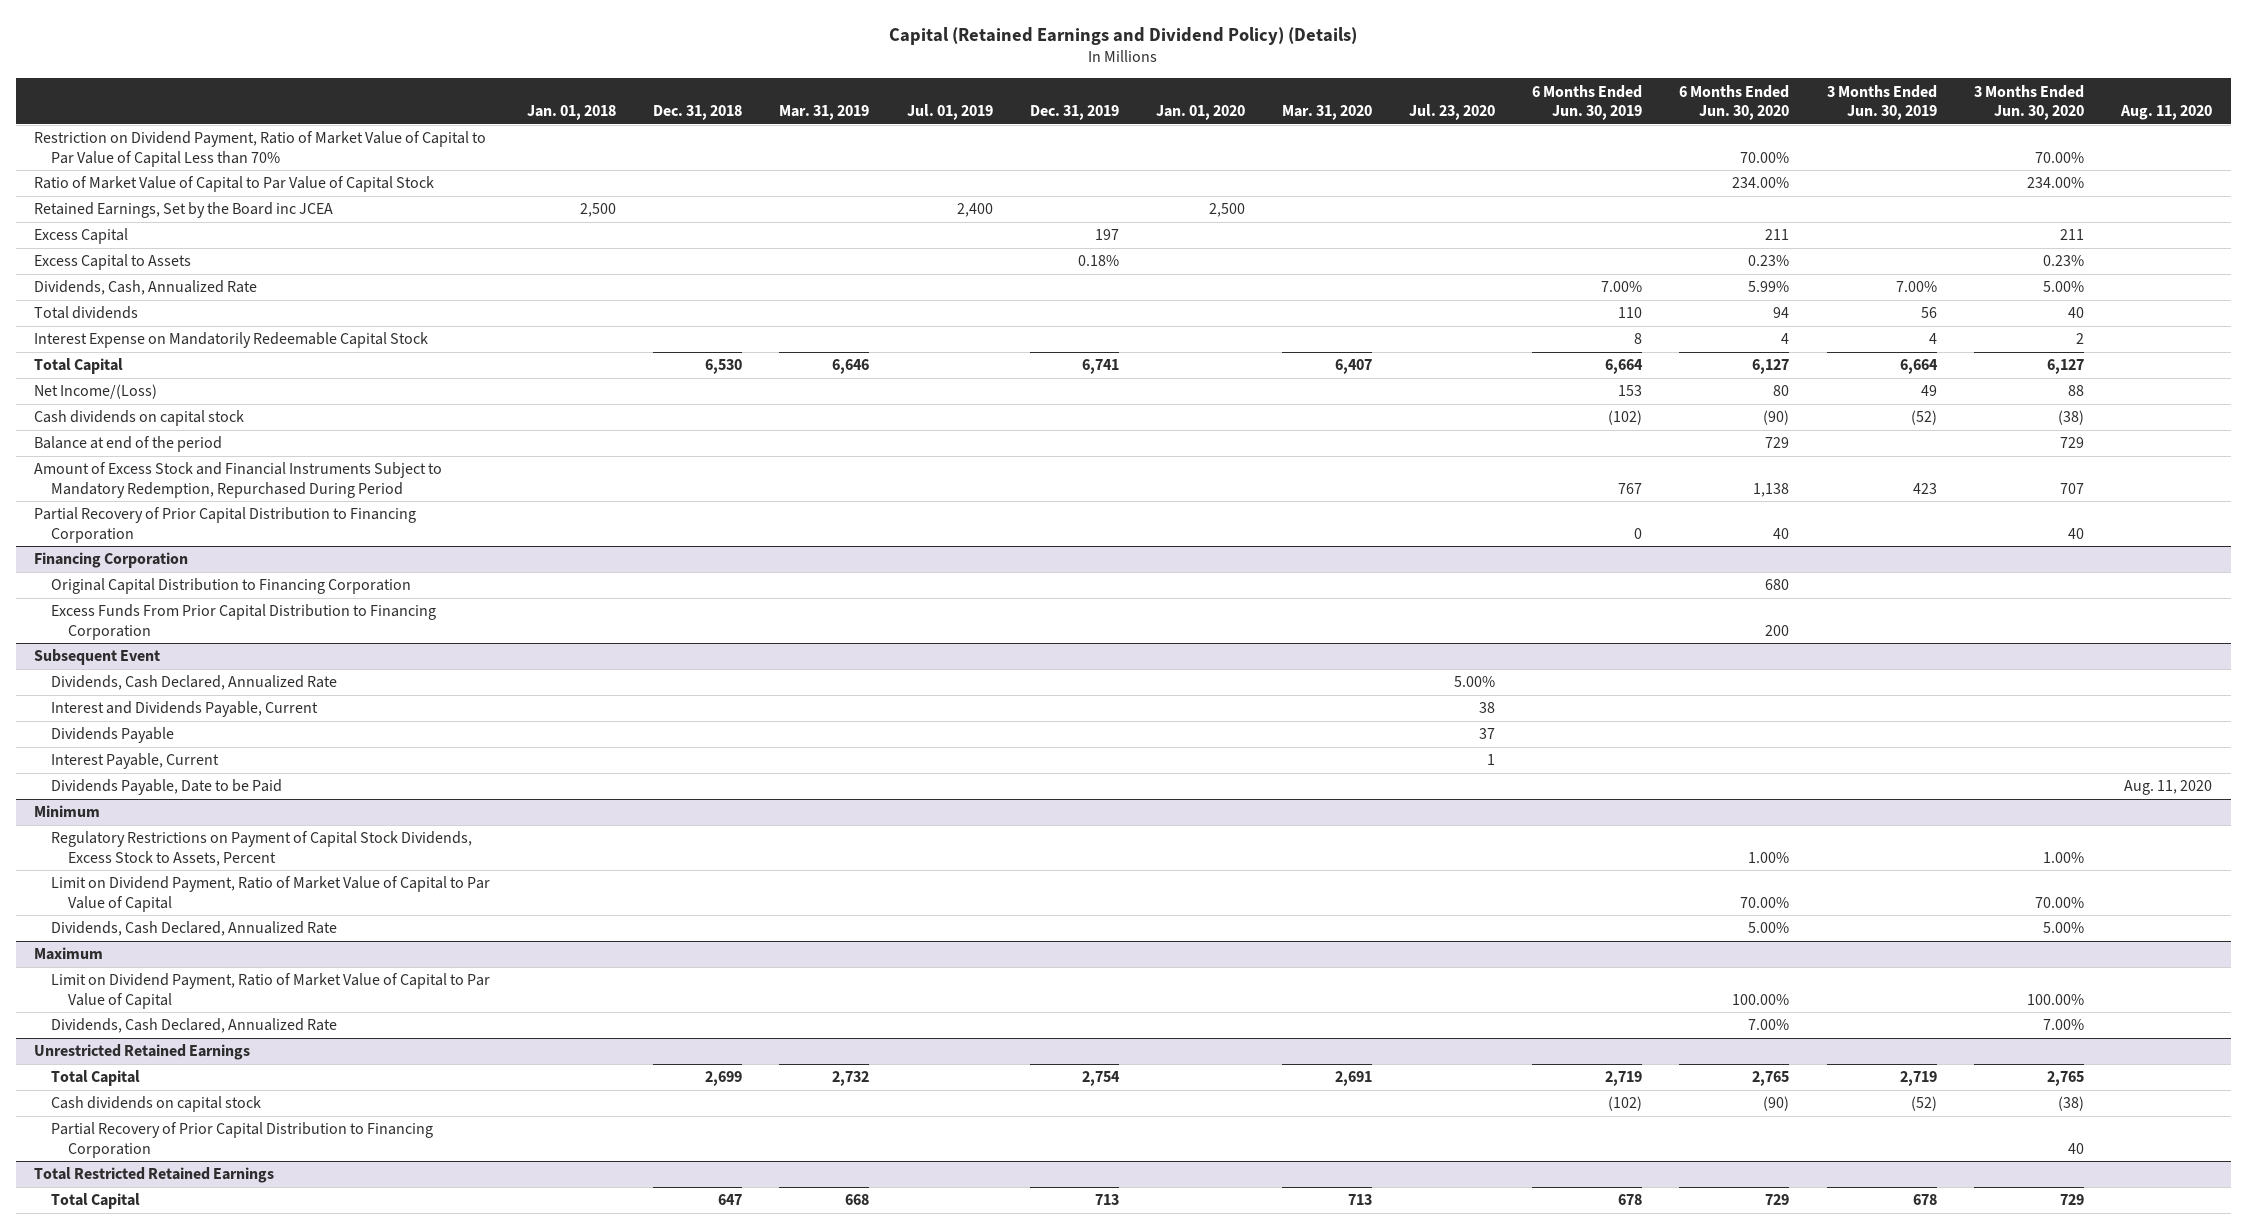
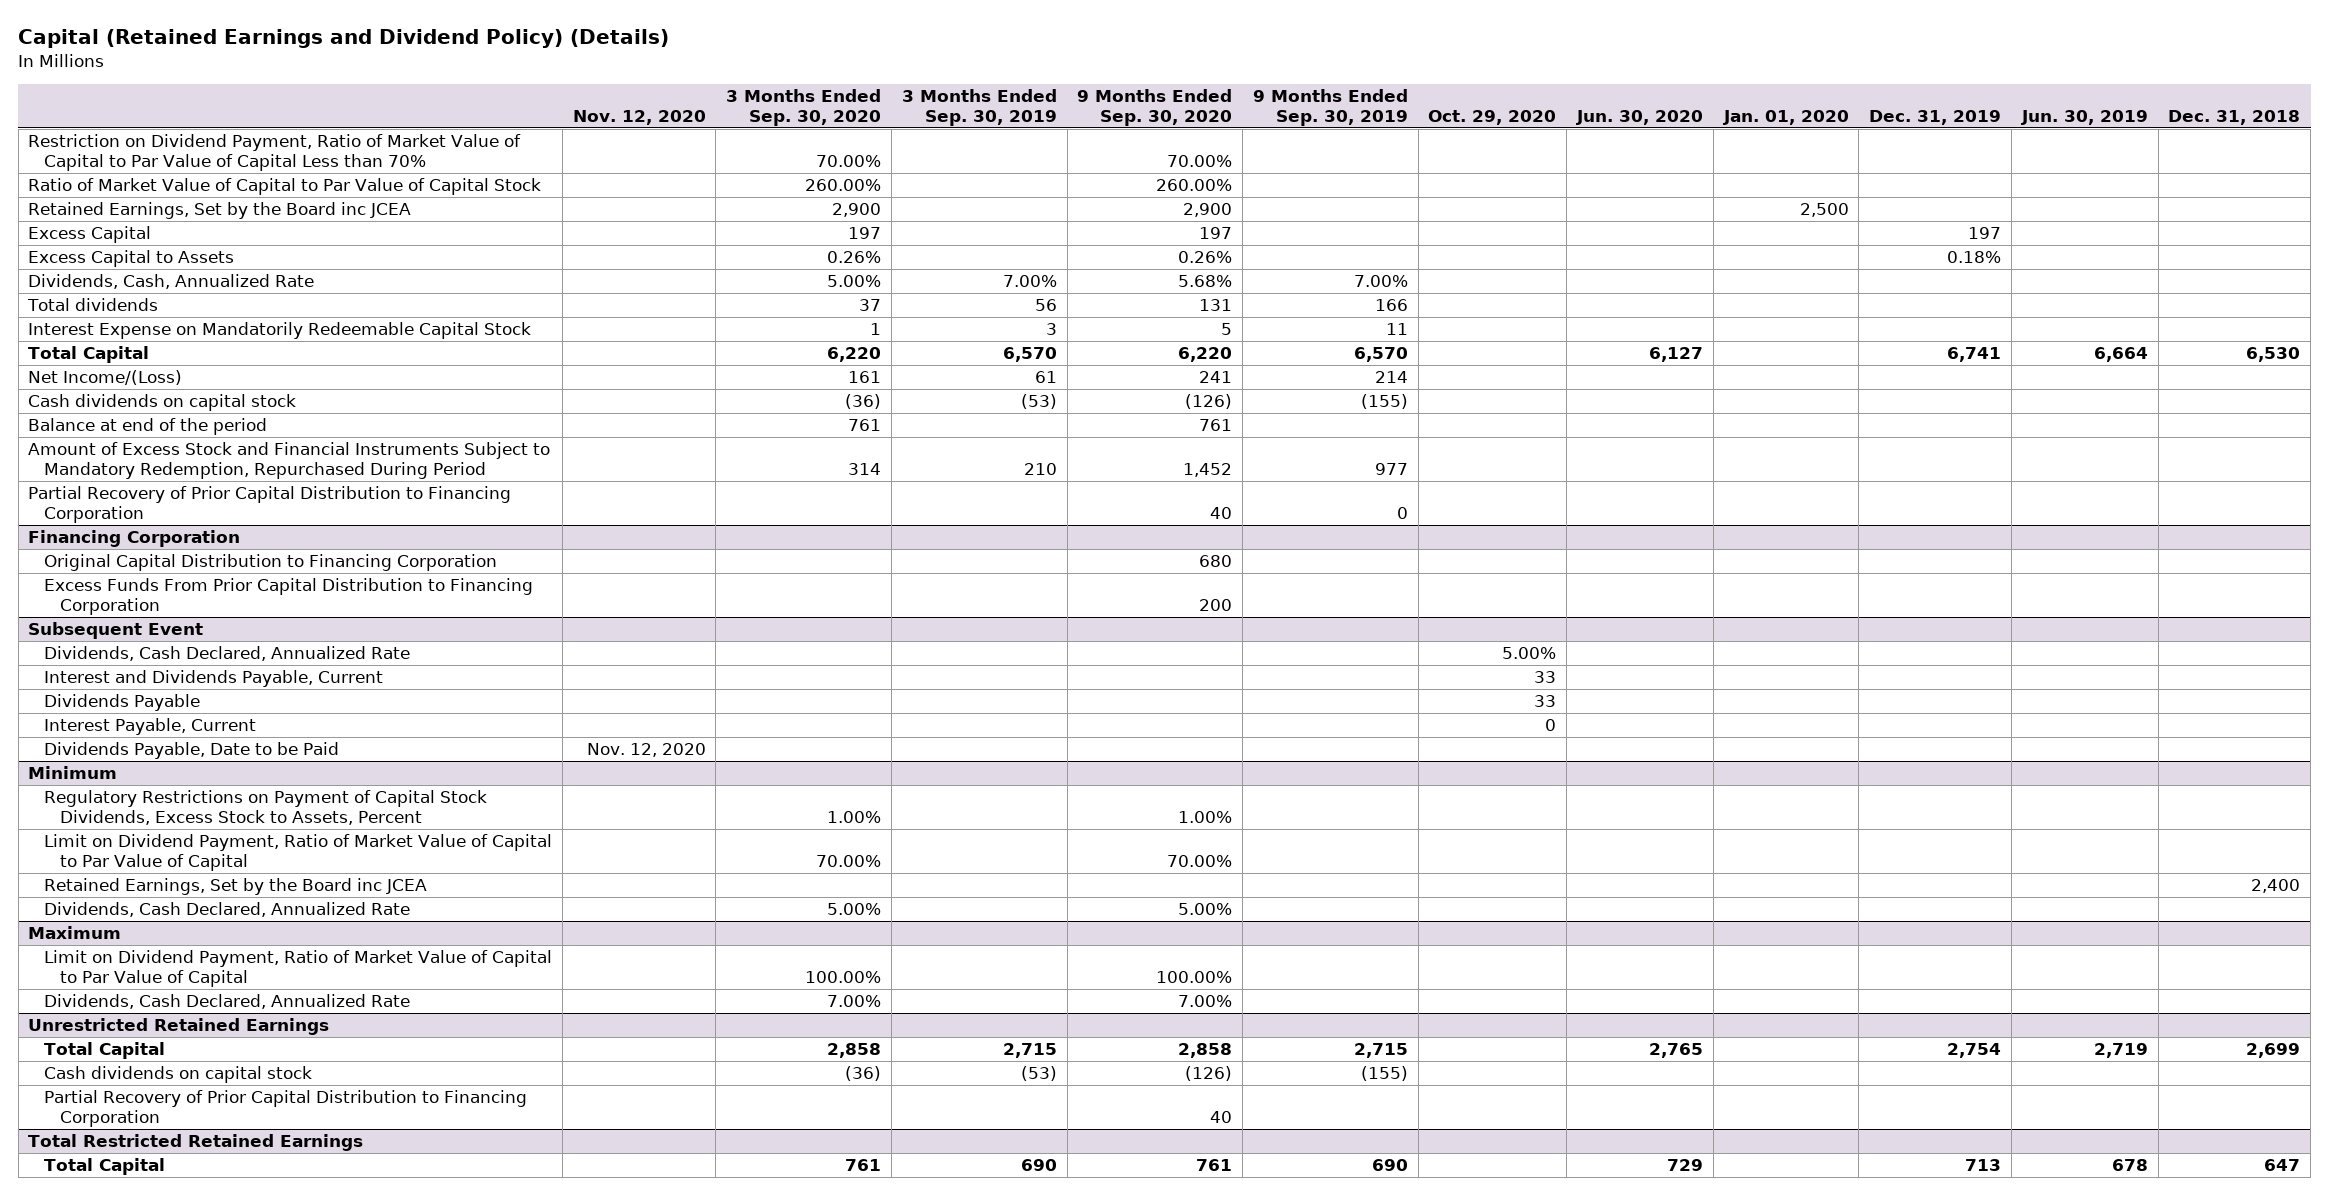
[527,104,617,120] Jan. 01, 2018 -> none
[779,104,870,120] Mar. 31, 2019 -> none
[906,103,993,120] Jul. 01, 2019 -> none
[1282,104,1373,120] Mar. 31, 2020 -> none
[1409,103,1496,120] Jul. 23, 2020 -> none
[1532,84,1643,120] 6 Months Ended Jun. 30, 2019 -> none
[1679,84,1790,120] 6 Months Ended Jun. 30, 2020 -> none
[1826,84,1937,120] 3 Months Ended Jun. 30, 2019 -> none
[1973,84,2084,120] 3 Months Ended Jun. 30, 2020 -> none
[2119,104,2212,120] Aug. 11, 2020 -> none
none -> [572,109,706,125] Nov. 12, 2020
none -> [726,88,882,126] 3 Months Ended Sep. 30, 2020
none -> [901,88,1057,126] 3 Months Ended Sep. 30, 2019
none -> [1077,88,1233,126] 9 Months Ended Sep. 30, 2020
none -> [1252,88,1408,126] 9 Months Ended Sep. 30, 2019
none -> [1428,109,1557,125] Oct. 29, 2020
none -> [1576,109,1704,125] Jun. 30, 2020
none -> [2020,109,2148,125] Jun. 30, 2019
none -> [44,878,428,896] Retained Earnings, Set by the Board inc JCEA

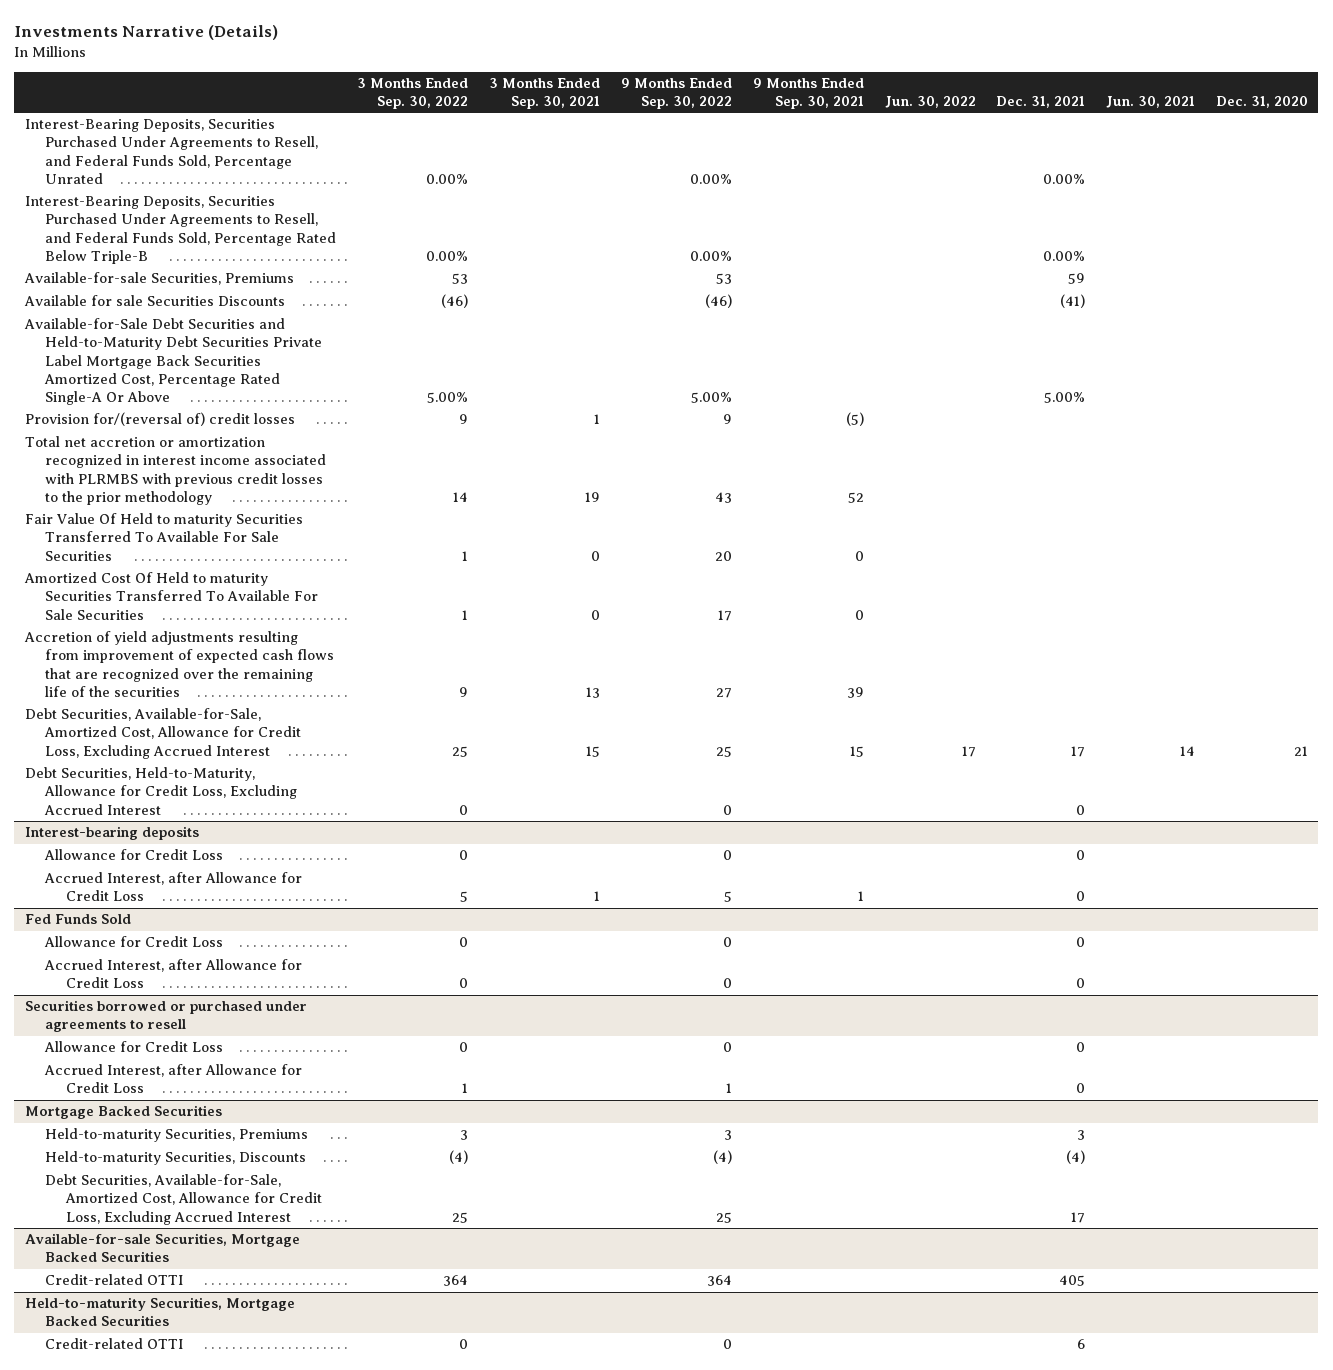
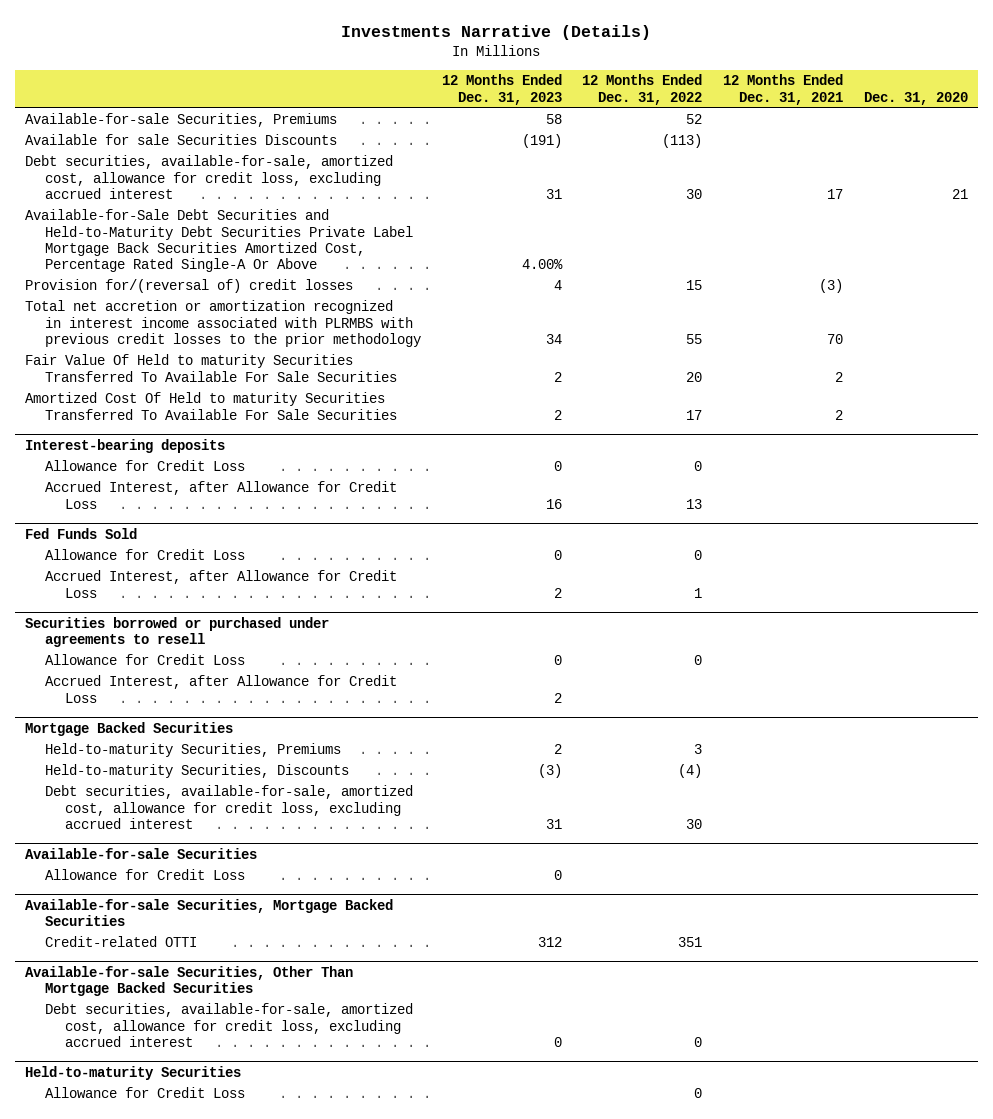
[357,78,469,110] 3 Months Ended Sep. 30, 2022 -> none
[489,78,601,110] 3 Months Ended Sep. 30, 2021 -> none
[620,78,732,110] 9 Months Ended Sep. 30, 2022 -> none
[752,78,864,110] 9 Months Ended Sep. 30, 2021 -> none
[884,96,976,109] Jun. 30, 2022 -> none
[996,96,1086,109] Dec. 31, 2021 -> none
[1106,96,1196,109] Jun. 30, 2021 -> none
none -> [441,74,562,105] 12 Months Ended Dec. 31, 2023
none -> [582,74,703,105] 12 Months Ended Dec. 31, 2022
none -> [722,74,843,105] 12 Months Ended Dec. 31, 2021
[24,119,319,184] Interest-Bearing Deposits, Securities Purchased Under Agreements to Resell, and Federal Funds Sold, Percentage Unrated -> none
[24,196,337,264] Interest-Bearing Deposits, Securities Purchased Under Agreements to Resell, and Federal Funds Sold, Percentage Rated Below Triple-B -> none
none -> [24,155,393,200] Debt securities, available-for-sale, amortized cost, allowance for credit loss, excluding accrued interest
[23,631,335,697] Accretion of yield adjustments resulting from improvement of expected cash flows that are recognized over the remaining life of the securities -> none
[24,708,302,759] Debt Securities, Available-for-Sale, Amortized Cost, Allowance for Credit Loss, Excluding Accrued Interest -> none
[24,767,298,815] Debt Securities, Held-to-Maturity, Allowance for Credit Loss, Excluding Accrued Interest -> none
[45,1174,323,1225] Debt Securities, Available-for-Sale, Amortized Cost, Allowance for Credit Loss, Excluding Accrued Interest -> [45,785,414,830] Debt securities, available-for-sale, amortized cost, allowance for credit loss, excluding accrued interest
none -> [24,847,257,859] Available-for-sale Securities
none -> [45,869,246,881] Allowance for Credit Loss
[45,1338,184,1350] Credit-related OTTI -> none
none -> [24,965,353,996] Available-for-sale Securities, Other Than Mortgage Backed Securities
none -> [45,1003,414,1048] Debt securities, available-for-sale, amortized cost, allowance for credit loss, excluding accrued interest
[24,1297,295,1327] Held-to-maturity Securities, Mortgage Backed Securities -> [24,1065,241,1080] Held-to-maturity Securities
none -> [45,1087,246,1099] Allowance for Credit Loss

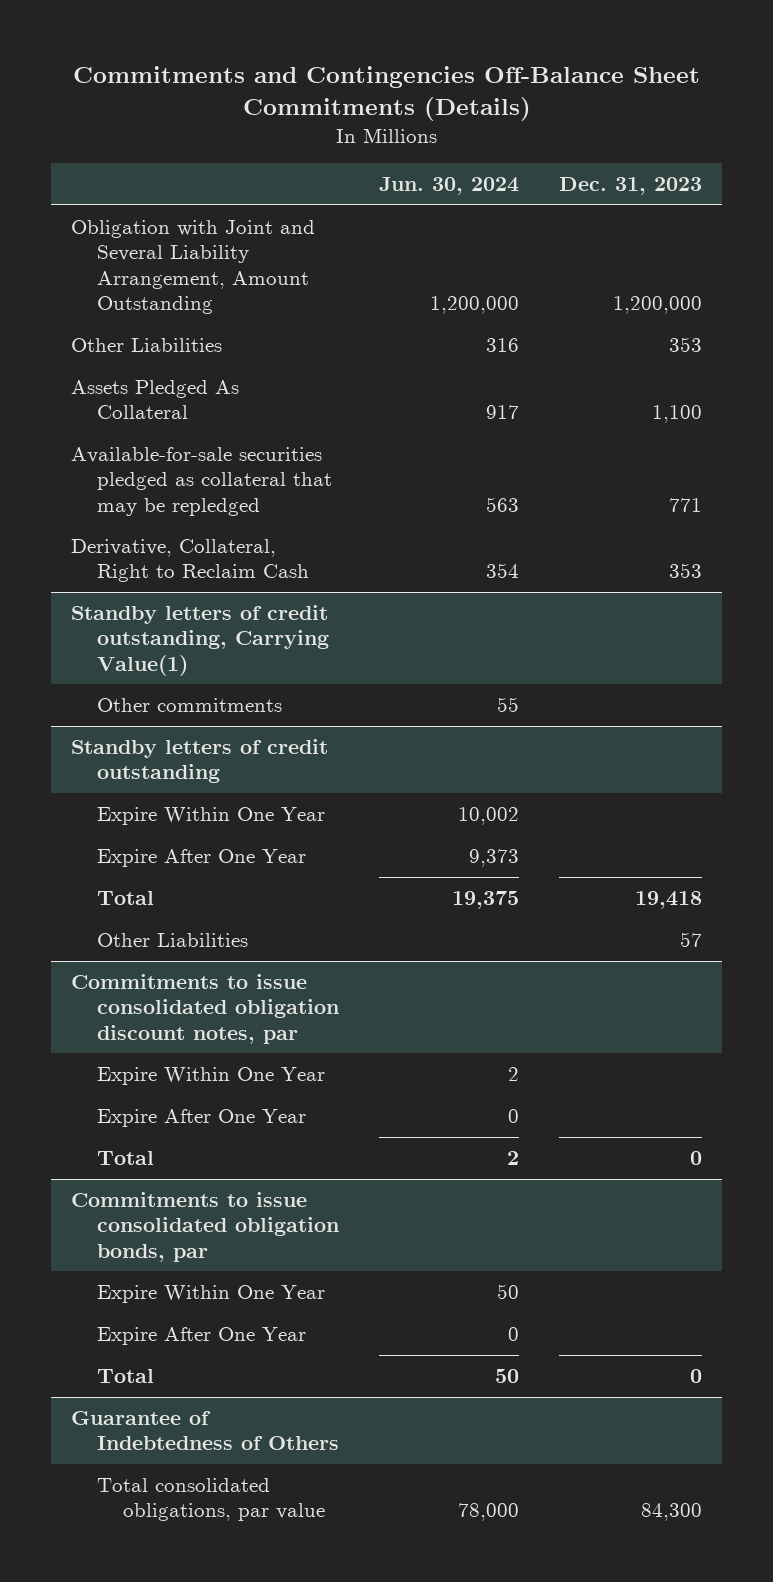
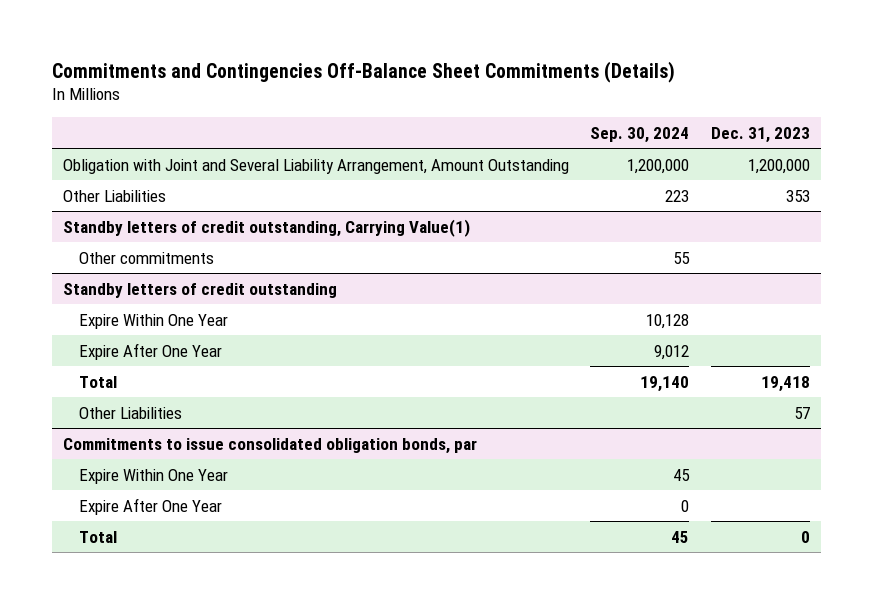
[378,176,519,195] Jun. 30, 2024 -> none
none -> [590,126,690,143] Sep. 30, 2024
[71,379,240,420] Assets Pledged As Collateral -> none
[71,446,332,516] Available-for-sale securities pledged as collateral that may be repledged -> none
[71,538,309,583] Derivative, Collateral, Right to Reclaim Cash -> none
[71,973,339,1044] Commitments to issue consolidated obligation discount notes, par -> none
[96,1066,325,1085] Expire Within One Year -> none
[96,1108,306,1127] Expire After One Year -> none
[96,1150,154,1165] Total -> none
[71,1410,339,1451] Guarantee of Indebtedness of Others -> none
[96,1477,325,1522] Total consolidated obligations, par value -> none

